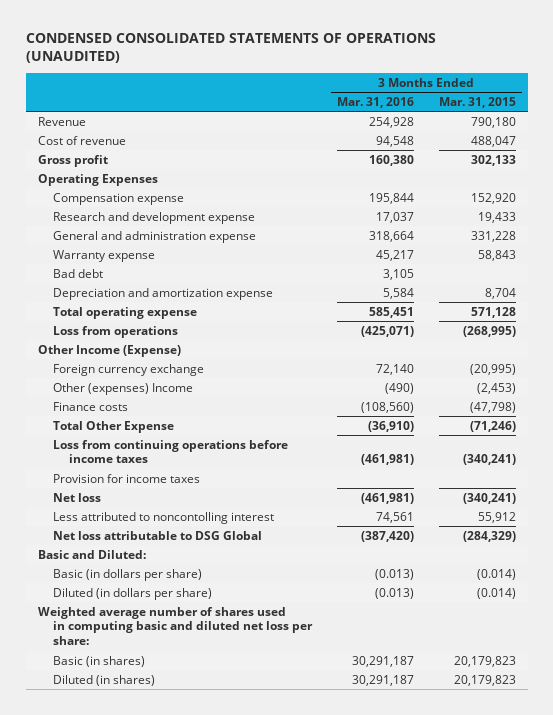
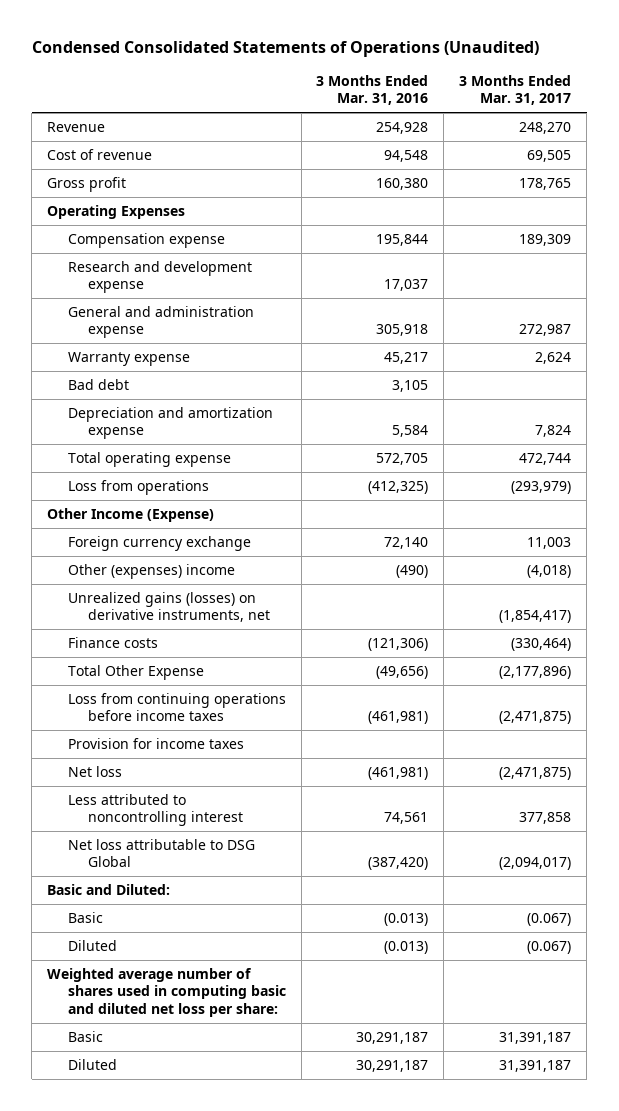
[25,33,436,64] CONDENSED CONSOLIDATED STATEMENTS OF OPERATIONS (UNAUDITED) -> [31,41,539,58] Condensed Consolidated Statements of Operations (Unaudited)
[438,96,516,108] Mar. 31, 2015 -> none
none -> [459,74,572,106] 3 Months Ended Mar. 31, 2017
[369,230,415,242] 318,664 -> [376,324,429,337] 305,918
[369,306,415,318] 585,451 -> [376,452,429,465] 572,705
[361,325,415,337] (425,071) -> [368,480,429,494] (412,325)
[53,382,194,395] Other (expenses) Income -> [67,563,235,579] Other (expenses) income
none -> [67,591,270,623] Unrealized gains (losses) on derivative instruments, net
[361,401,415,413] (108,560) -> [368,637,429,651] (121,306)
[368,420,415,432] (36,910) -> [376,665,429,679] (49,656)
[53,511,275,524] Less attributed to noncontolling interest -> [67,793,243,827] Less attributed to noncontrolling interest
[53,568,203,581] Basic (in dollars per share) -> [67,911,103,923] Basic
[53,587,213,600] Diluted (in dollars per share) -> [67,939,117,951] Diluted
[53,655,146,667] Basic (in shares) -> [67,1030,103,1042] Basic
[53,674,156,686] Diluted (in shares) -> [67,1058,117,1070] Diluted

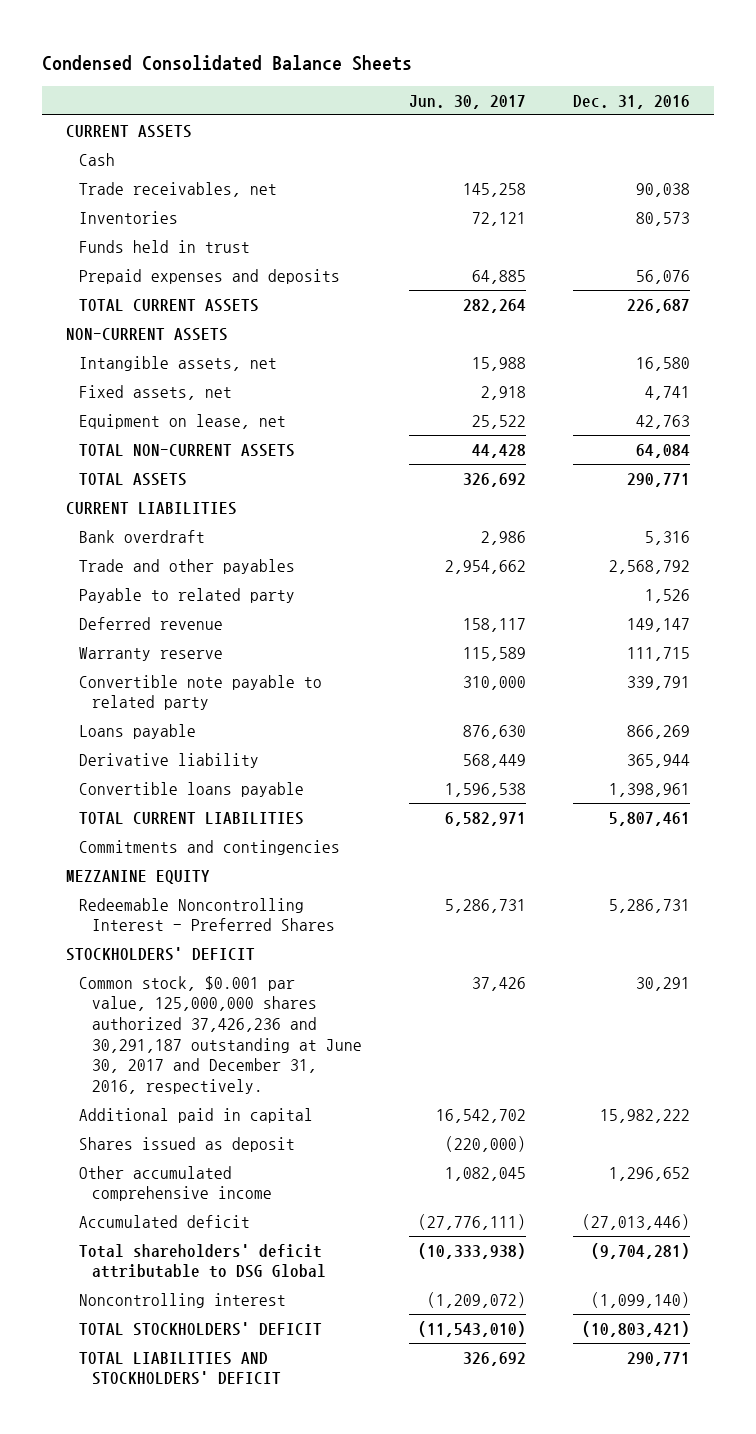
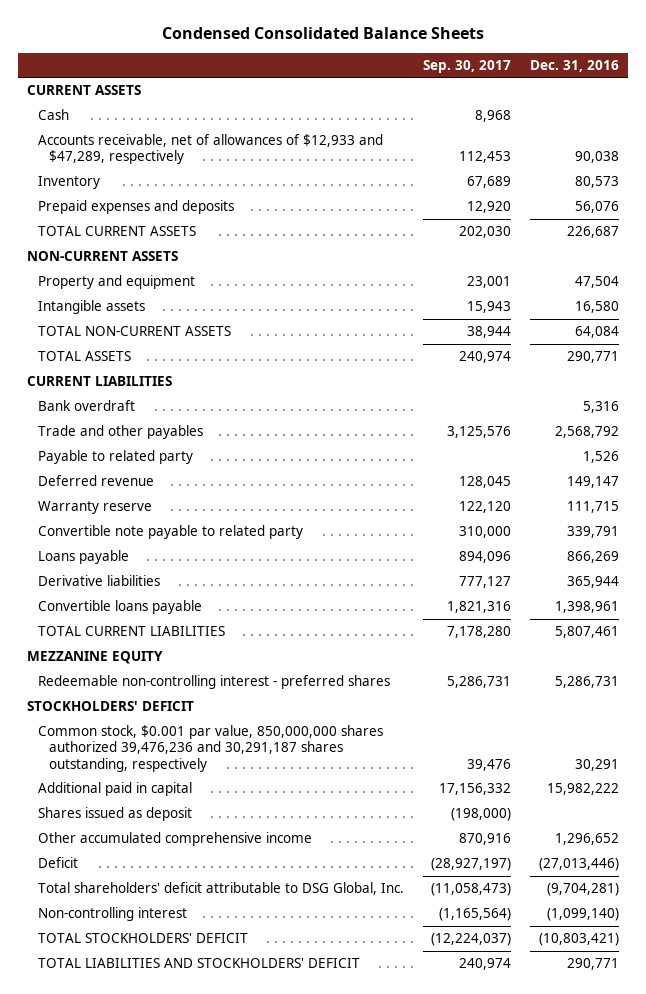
[409,94,527,109] Jun. 30, 2017 -> none
none -> [422,59,511,73] Sep. 30, 2017
[78,239,250,253] Funds held in trust -> none
[78,181,277,197] Trade receivables, net -> [38,134,384,165] Accounts receivable, net of allowances of $12,933 and $47,289, respectively
[78,210,178,224] Inventories -> [38,176,101,190] Inventory
[78,384,232,400] Fixed assets, net -> none
[78,413,286,429] Equipment on lease, net -> none
none -> [38,275,196,290] Property and equipment
[78,355,277,371] Intangible assets, net -> [38,300,146,315] Intangible assets
[78,752,259,768] Derivative liability -> [38,575,161,587] Derivative liabilities
[78,839,340,855] Commitments and contingencies -> none
[78,897,335,932] Redeemable Noncontrolling Interest - Preferred Shares -> [38,675,391,690] Redeemable non-controlling interest - preferred shares
[78,975,362,1095] Common stock, $0.001 par value, 125,000,000 shares authorized 37,426,236 and 30,291,187 outstanding at June 30, 2017 and December 31, 2016, respectively. -> [38,725,384,772] Common stock, $0.001 par value, 850,000,000 shares authorized 39,476,236 and 30,291,187 shares outstanding, respectively
[78,1214,250,1228] Accumulated deficit -> [38,857,79,869] Deficit
[78,1243,326,1279] Total shareholders' deficit attributable to DSG Global -> [38,882,405,896] Total shareholders' deficit attributable to DSG Global, Inc.
[78,1292,286,1308] Noncontrolling interest -> [38,907,188,922] Non-controlling interest

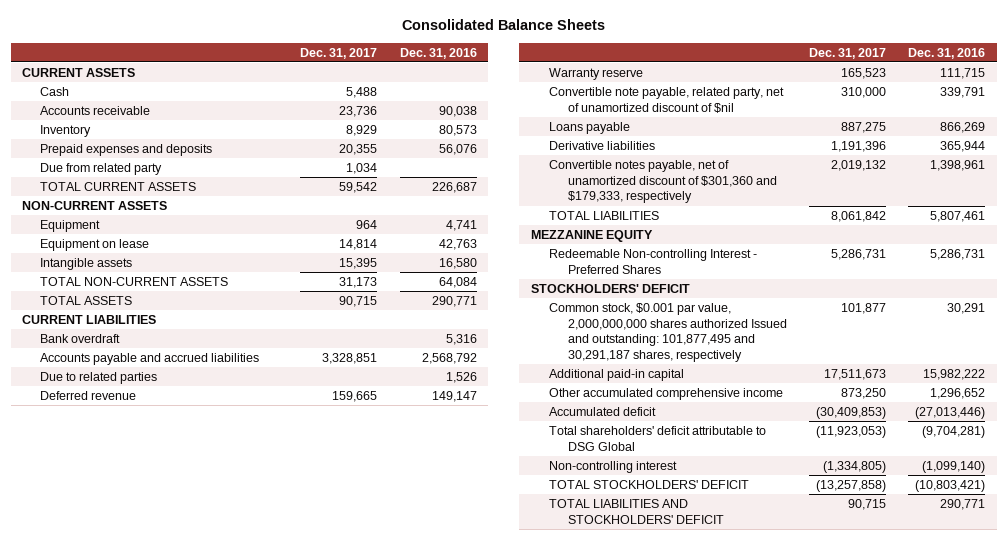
[161,26,484,39] Condensed Consolidated Balance Sheets -> [401,19,605,31] Consolidated Balance Sheets
[422,59,511,73] Sep. 30, 2017 -> none
none -> [300,47,378,59] Dec. 31, 2017
[38,134,384,165] Accounts receivable, net of allowances of $12,933 and $47,289, respectively -> [40,105,151,115] Accounts receivable
none -> [40,162,163,175] Due from related party
[38,275,196,290] Property and equipment -> [40,219,101,232] Equipment
[574,276,619,289] 47,504 -> [445,219,477,231] 4,741
none -> [40,238,150,251] Equipment on lease
[38,425,204,440] Trade and other payables -> [40,352,260,365] Accounts payable and accrued liabilities
[38,450,194,465] Payable to related party -> [40,371,158,384] Due to related parties
[38,525,304,540] Convertible note payable to related party -> [549,86,785,113] Convertible note payable, related party, net of unamortized discount of $nil
[38,600,203,615] Convertible loans payable -> [549,159,777,204] Convertible notes payable, net of unamortized discount of $301,360 and $179,333, respectively
[38,626,226,637] TOTAL CURRENT LIABILITIES -> [549,210,660,220] TOTAL LIABILITIES
[38,675,391,690] Redeemable non-controlling interest - preferred shares -> [549,248,758,274] Redeemable Non-controlling Interest - Preferred Shares
[38,807,193,822] Shares issued as deposit -> none
[38,725,384,772] Common stock, $0.001 par value, 850,000,000 shares authorized 39,476,236 and 30,291,187 shares outstanding, respectively -> [549,302,787,363] Common stock, $0.001 par value, 2,000,000,000 shares authorized Issued and outstanding: 101,877,495 and 30,291,187 shares, respectively
[38,782,193,797] Additional paid in capital -> [549,368,685,381] Additional paid-in capital
[38,857,79,869] Deficit -> [549,406,657,416] Accumulated deficit
[38,882,405,896] Total shareholders' deficit attributable to DSG Global, Inc. -> [549,425,767,451] Total shareholders' deficit attributable to DSG Global

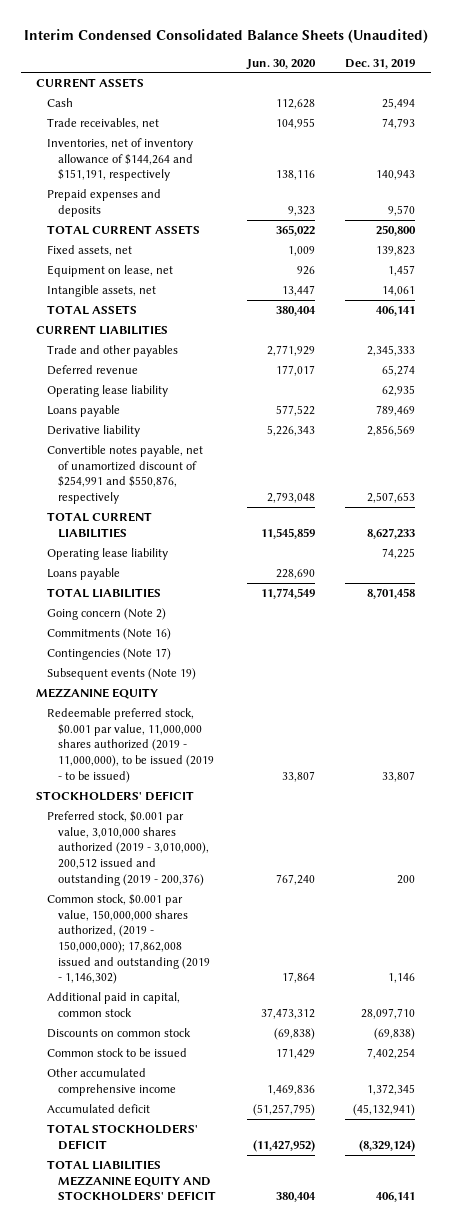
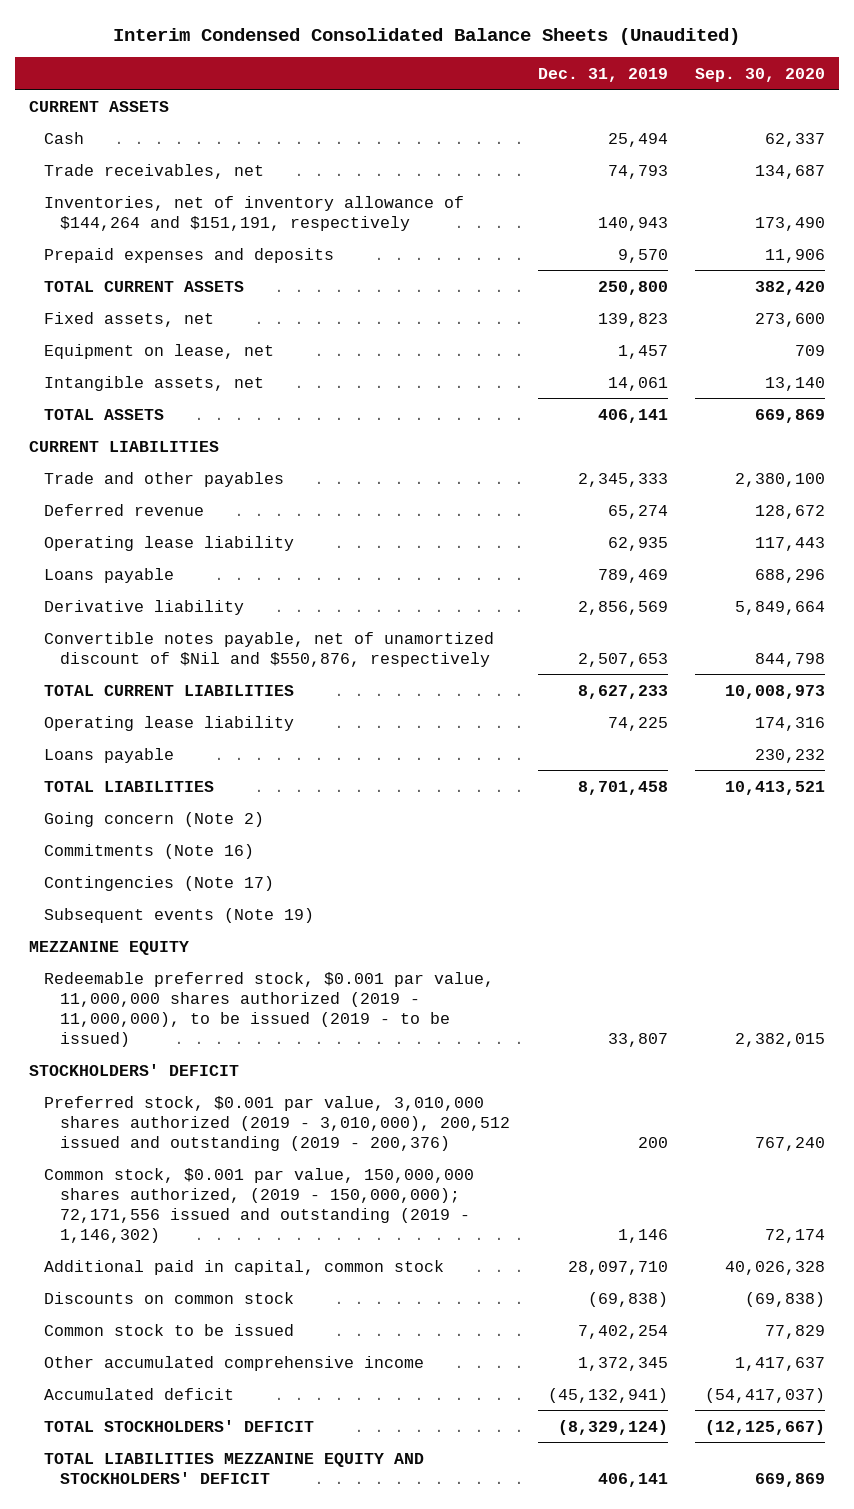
[245,58,316,70] Jun. 30, 2020 -> none
none -> [695,67,826,82] Sep. 30, 2020
[47,445,204,505] Convertible notes payable, net of unamortized discount of $254,991 and $550,876, respectively -> [44,631,495,667] Convertible notes payable, net of unamortized discount of $Nil and $550,876, respectively
[47,894,211,985] Common stock, $0.001 par value, 150,000,000 shares authorized, (2019 - 150,000,000); 17,862,008 issued and outstanding (2019 - 1,146,302) -> [44,1167,475,1243] Common stock, $0.001 par value, 150,000,000 shares authorized, (2019 - 150,000,000); 72,171,556 issued and outstanding (2019 - 1,146,302)

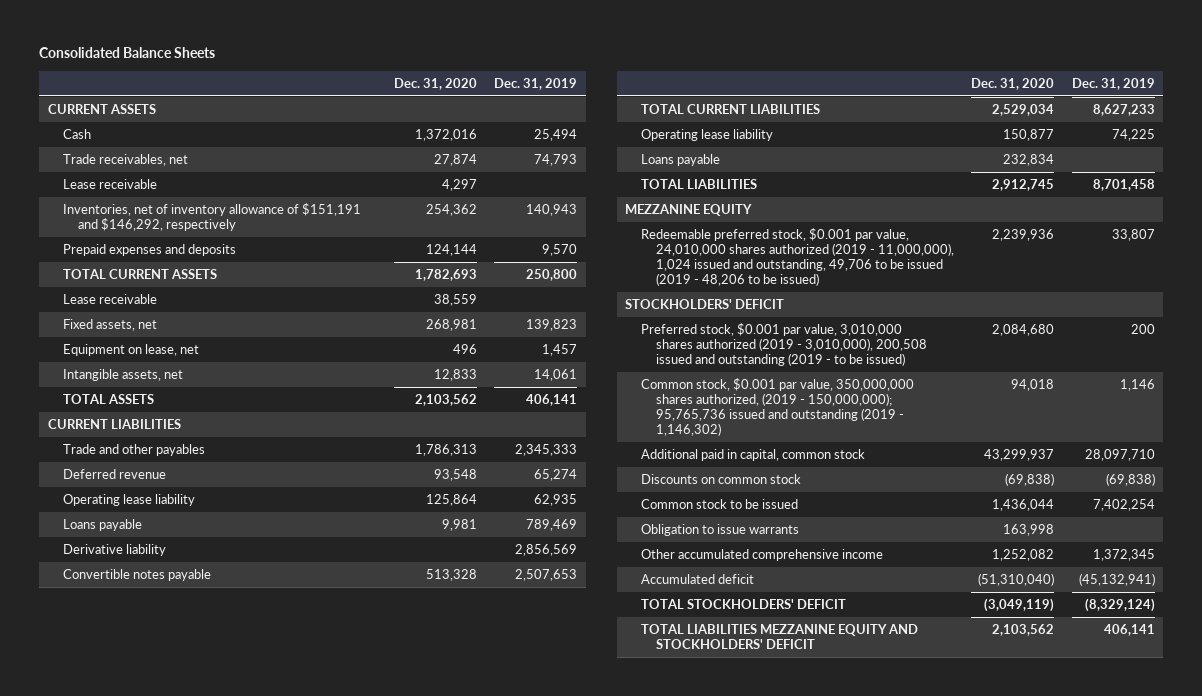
[113,27,741,45] Interim Condensed Consolidated Balance Sheets (Unaudited) -> [39,47,216,59] Consolidated Balance Sheets
[695,67,826,82] Sep. 30, 2020 -> none
none -> [393,77,477,90] Dec. 31, 2020
none -> [63,178,158,189] Lease receivable
[44,195,465,231] Inventories, net of inventory allowance of $144,264 and $151,191, respectively -> [63,202,362,231] Inventories, net of inventory allowance of $151,191 and $146,292, respectively
none -> [63,293,158,304] Lease receivable
[44,631,495,667] Convertible notes payable, net of unamortized discount of $Nil and $550,876, respectively -> [63,568,212,581] Convertible notes payable
[44,811,265,827] Going concern (Note 2) -> none
[44,843,255,859] Commitments (Note 16) -> none
[44,875,275,891] Contingencies (Note 17) -> none
[44,907,315,923] Subsequent events (Note 19) -> none
[44,971,495,1047] Redeemable preferred stock, $0.001 par value, 11,000,000 shares authorized (2019 - 11,000,000), to be issued (2019 - to be issued) -> [640,227,954,286] Redeemable preferred stock, $0.001 par value, 24,010,000 shares authorized (2019 - 11,000,000), 1,024 issued and outstanding, 49,706 to be issued (2019 - 48,206 to be issued)
[44,1095,511,1151] Preferred stock, $0.001 par value, 3,010,000 shares authorized (2019 - 3,010,000), 200,512 issued and outstanding (2019 - 200,376) -> [640,322,927,366] Preferred stock, $0.001 par value, 3,010,000 shares authorized (2019 - 3,010,000), 200,508 issued and outstanding (2019 - to be issued)
[44,1167,475,1243] Common stock, $0.001 par value, 150,000,000 shares authorized, (2019 - 150,000,000); 72,171,556 issued and outstanding (2019 - 1,146,302) -> [640,377,914,436] Common stock, $0.001 par value, 350,000,000 shares authorized, (2019 - 150,000,000); 95,765,736 issued and outstanding (2019 - 1,146,302)
none -> [640,523,799,536] Obligation to issue warrants

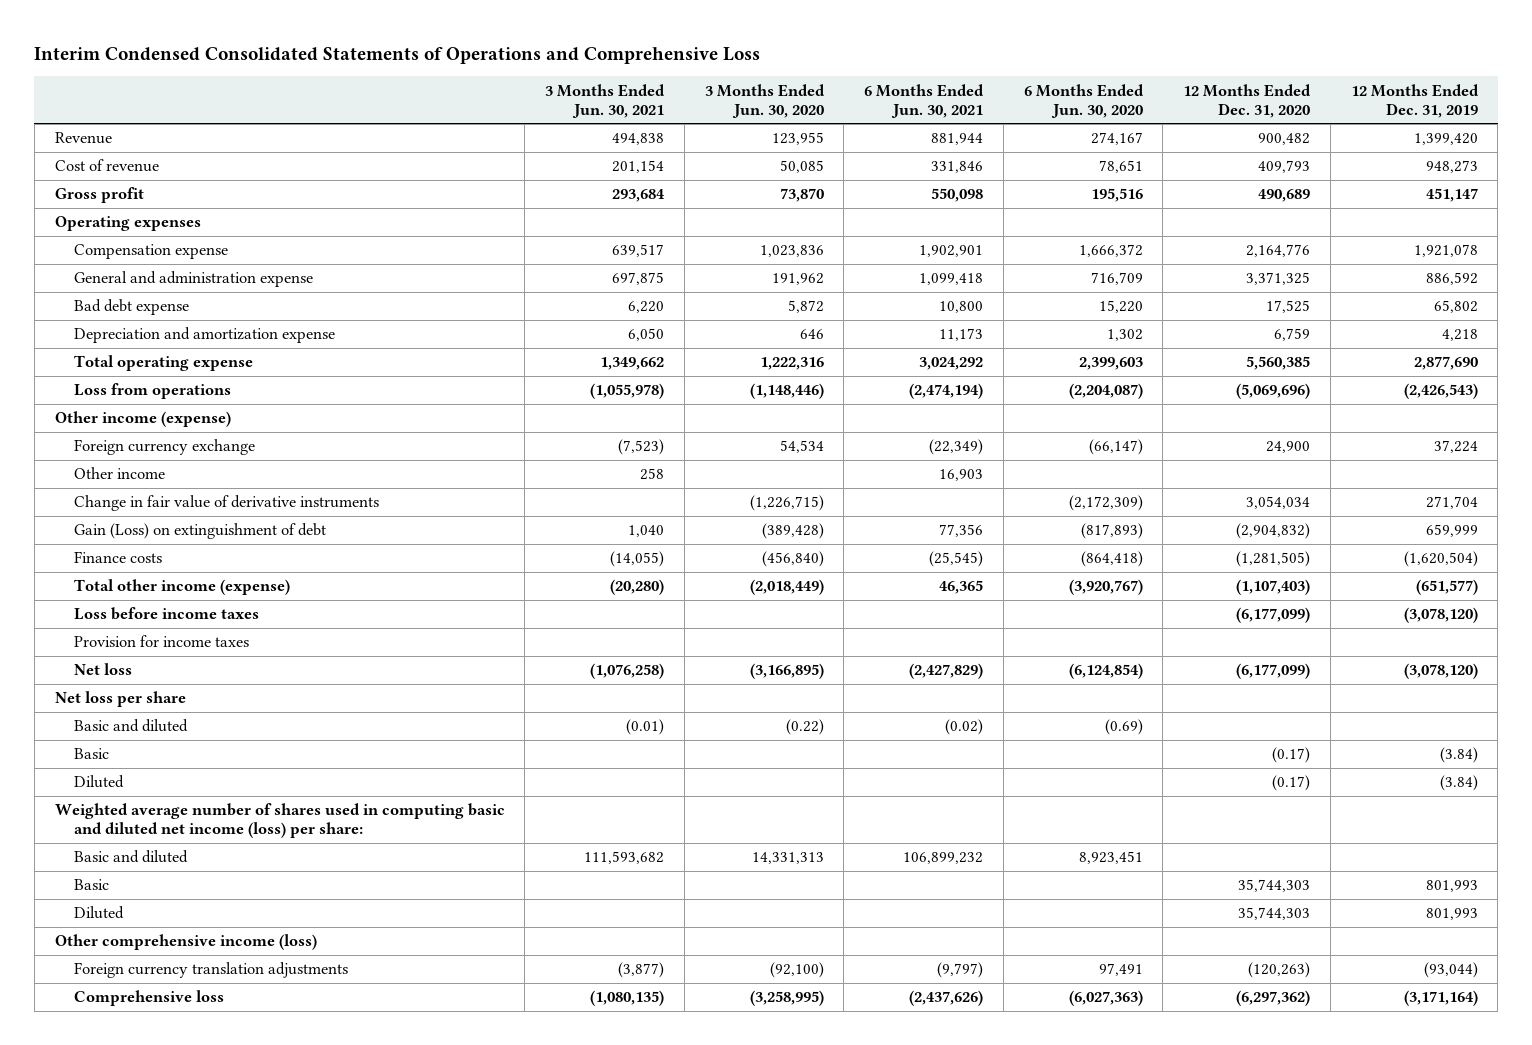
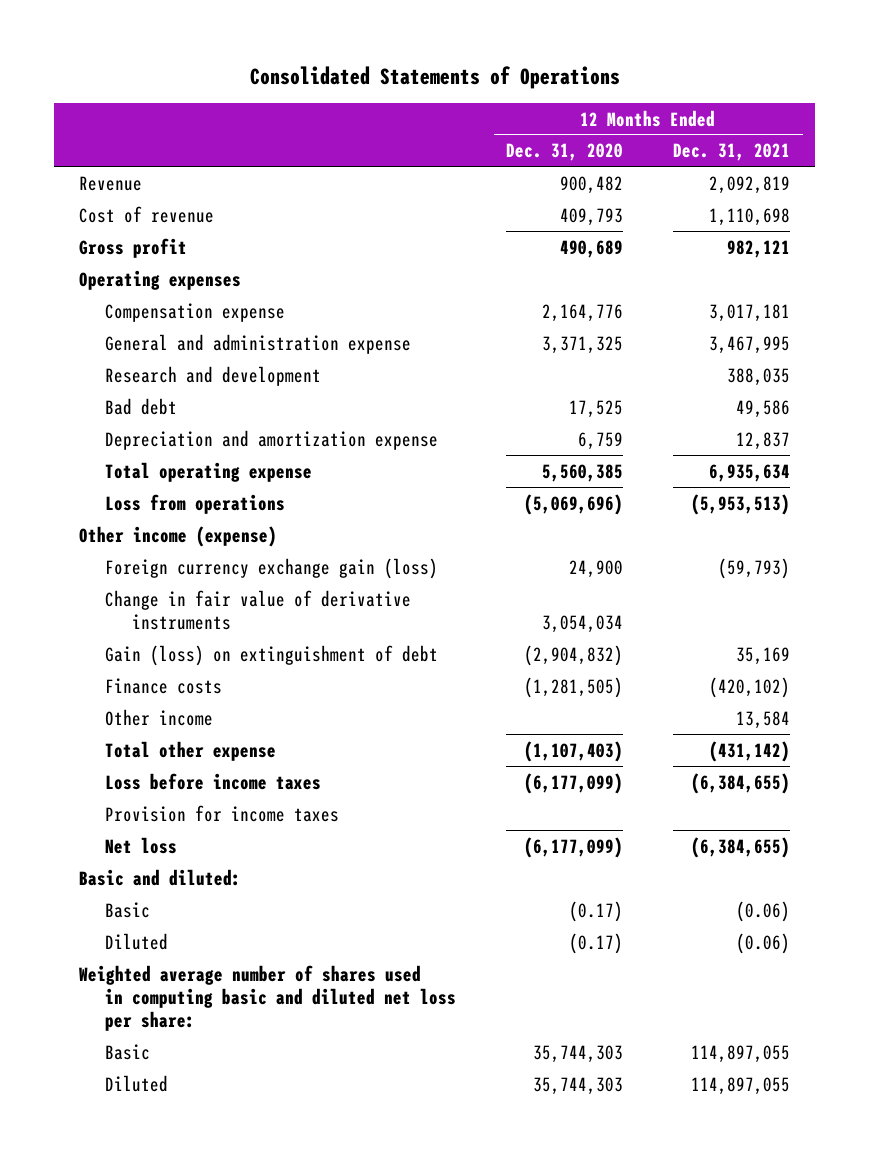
[34,46,761,64] Interim Condensed Consolidated Statements of Operations and Comprehensive Loss -> [249,66,620,90] Consolidated Statements of Operations
[545,83,666,118] 3 Months Ended Jun. 30, 2021 -> none
[704,83,825,118] 3 Months Ended Jun. 30, 2020 -> none
[864,83,985,118] 6 Months Ended Jun. 30, 2021 -> none
[1023,83,1144,118] 6 Months Ended Jun. 30, 2020 -> none
[1350,83,1479,118] 12 Months Ended Dec. 31, 2019 -> none
none -> [673,143,791,162] Dec. 31, 2021
none -> [105,365,322,386] Research and development
[74,299,190,316] Bad debt expense -> [105,397,178,415] Bad debt
[74,439,256,456] Foreign currency exchange -> [105,557,439,579] Foreign currency exchange gain (loss)
[74,523,327,540] Gain (Loss) on extinguishment of debt -> [105,644,439,666] Gain (loss) on extinguishment of debt
[74,467,166,480] Other income -> [105,708,214,726] Other income
[74,579,291,596] Total other income (expense) -> [105,740,277,761] Total other expense
[74,719,189,733] Basic and diluted -> none
[54,691,186,708] Net loss per share -> [79,868,242,886] Basic and diluted:
[74,850,189,864] Basic and diluted -> none
[54,803,505,839] Weighted average number of shares used in computing basic and diluted net income (loss) per share: -> [79,964,457,1031] Weighted average number of shares used in computing basic and diluted net loss per share:
[54,934,317,951] Other comprehensive income (loss) -> none
[74,962,349,979] Foreign currency translation adjustments -> none
[74,990,225,1007] Comprehensive loss -> none

